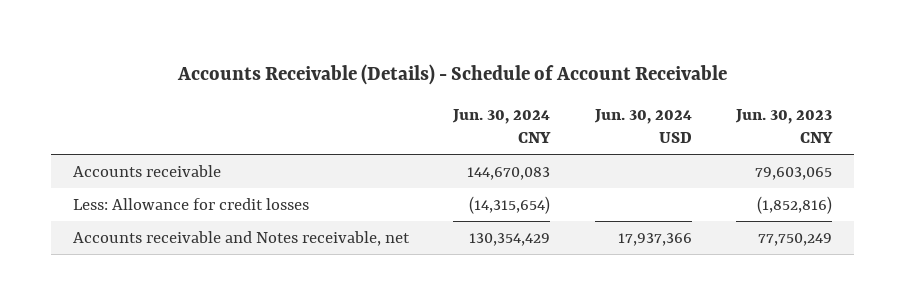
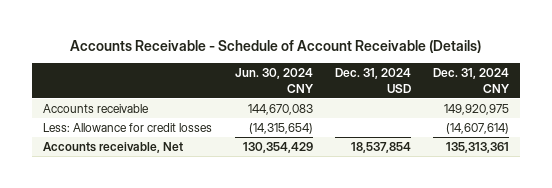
[176,63,727,85] Accounts Receivable (Details) - Schedule of Account Receivable -> [70,40,482,54] Accounts Receivable - Schedule of Account Receivable (Details)
[593,109,692,144] Jun. 30, 2024 USD -> none
[735,109,834,144] Jun. 30, 2023 CNY -> none
none -> [334,68,411,93] Dec. 31, 2024 USD
none -> [432,68,510,93] Dec. 31, 2024 CNY
[72,230,410,246] Accounts receivable and Notes receivable, net -> [43,141,184,153] Accounts receivable, Net

